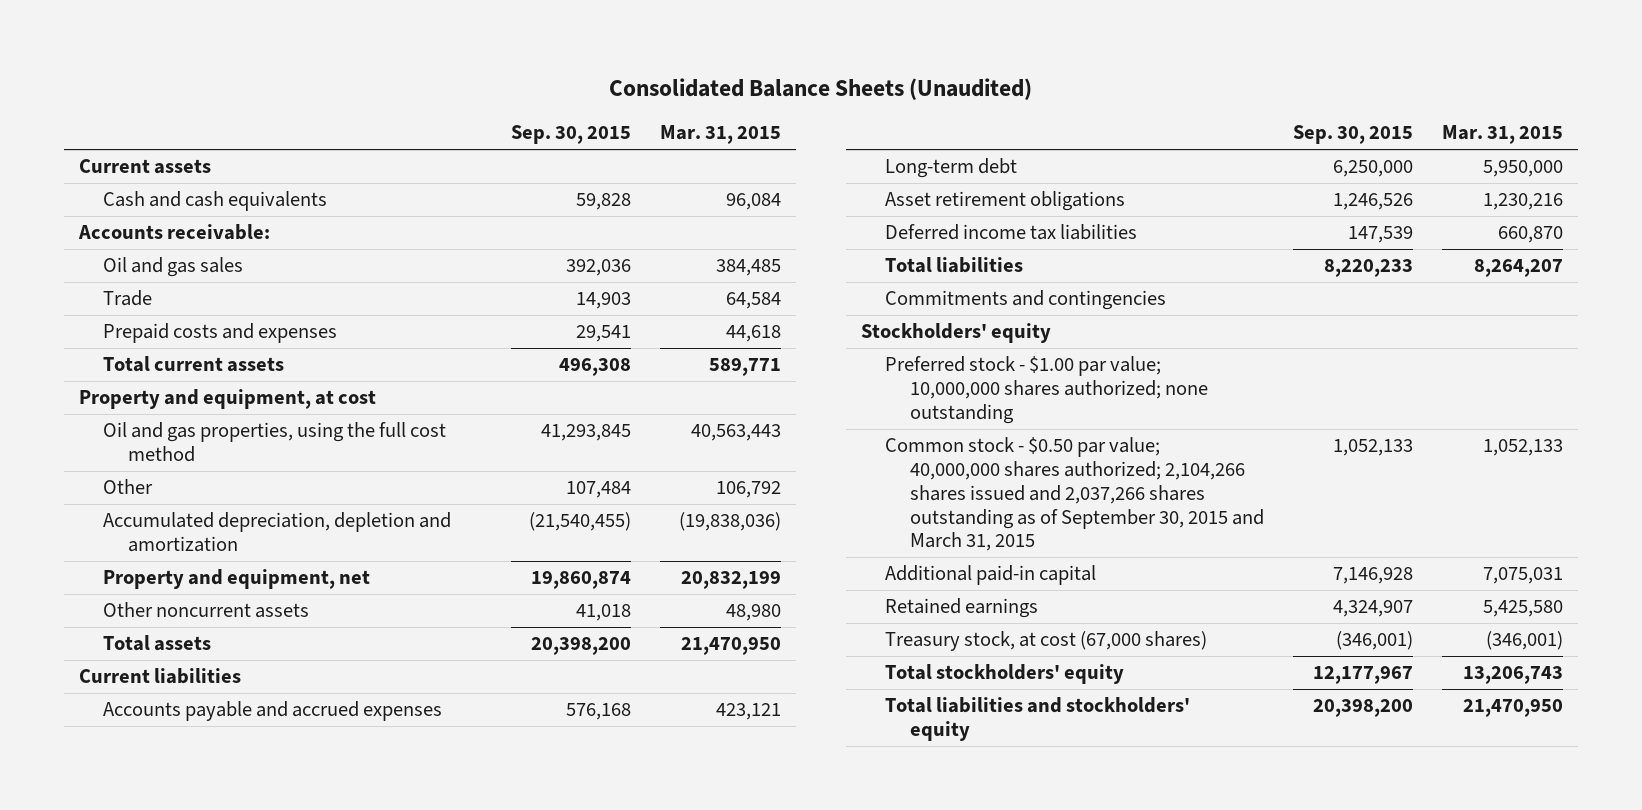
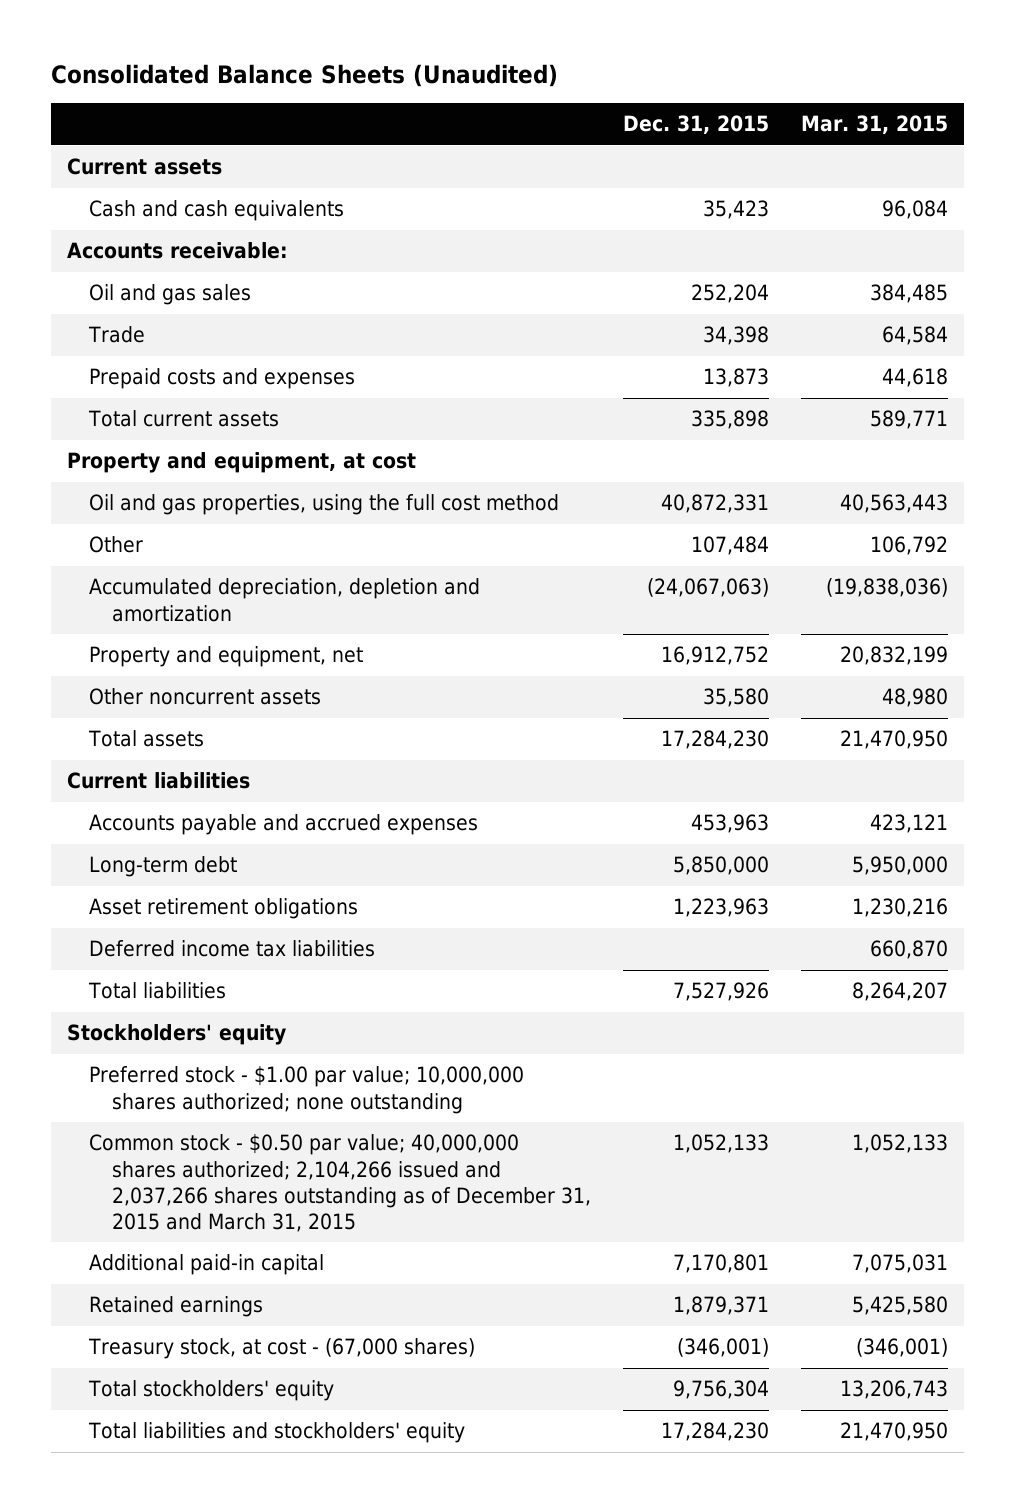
[510,125,631,145] Sep. 30, 2015 -> none
none -> [623,115,770,135] Dec. 31, 2015
[885,290,1167,311] Commitments and contingencies -> none
[885,437,1264,552] Common stock - $0.50 par value; 40,000,000 shares authorized; 2,104,266 shares issued and 2,037,266 shares outstanding as of September 30, 2015 and March 31, 2015 -> [89,1134,592,1233] Common stock - $0.50 par value; 40,000,000 shares authorized; 2,104,266 issued and 2,037,266 shares outstanding as of December 31, 2015 and March 31, 2015
[885,631,1208,652] Treasury stock, at cost (67,000 shares) -> [88,1338,476,1360] Treasury stock, at cost - (67,000 shares)

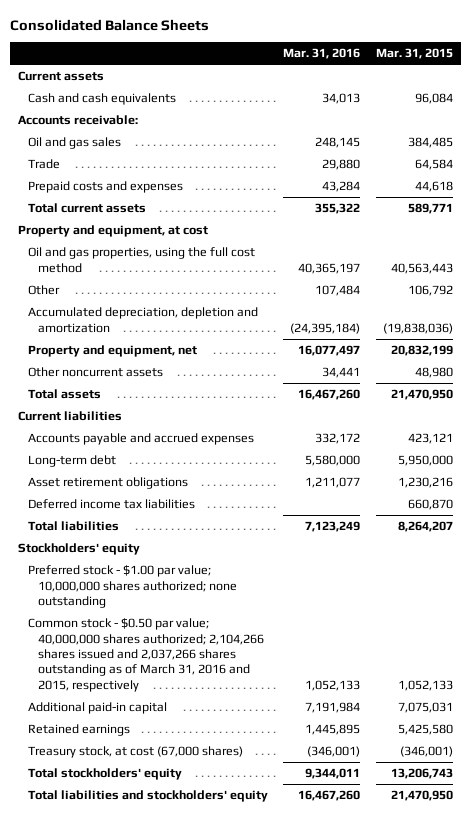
[50,63,558,87] Consolidated Balance Sheets (Unaudited) -> [10,18,210,31] Consolidated Balance Sheets
[623,115,770,135] Dec. 31, 2015 -> none
none -> [283,48,361,60] Mar. 31, 2016
[89,1134,592,1233] Common stock - $0.50 par value; 40,000,000 shares authorized; 2,104,266 issued and 2,037,266 shares outstanding as of December 31, 2015 and March 31, 2015 -> [27,618,265,692] Common stock - $0.50 par value; 40,000,000 shares authorized; 2,104,266 shares issued and 2,037,266 shares outstanding as of March 31, 2016 and 2015, respectively
[88,1338,476,1360] Treasury stock, at cost - (67,000 shares) -> [27,746,243,759] Treasury stock, at cost (67,000 shares)

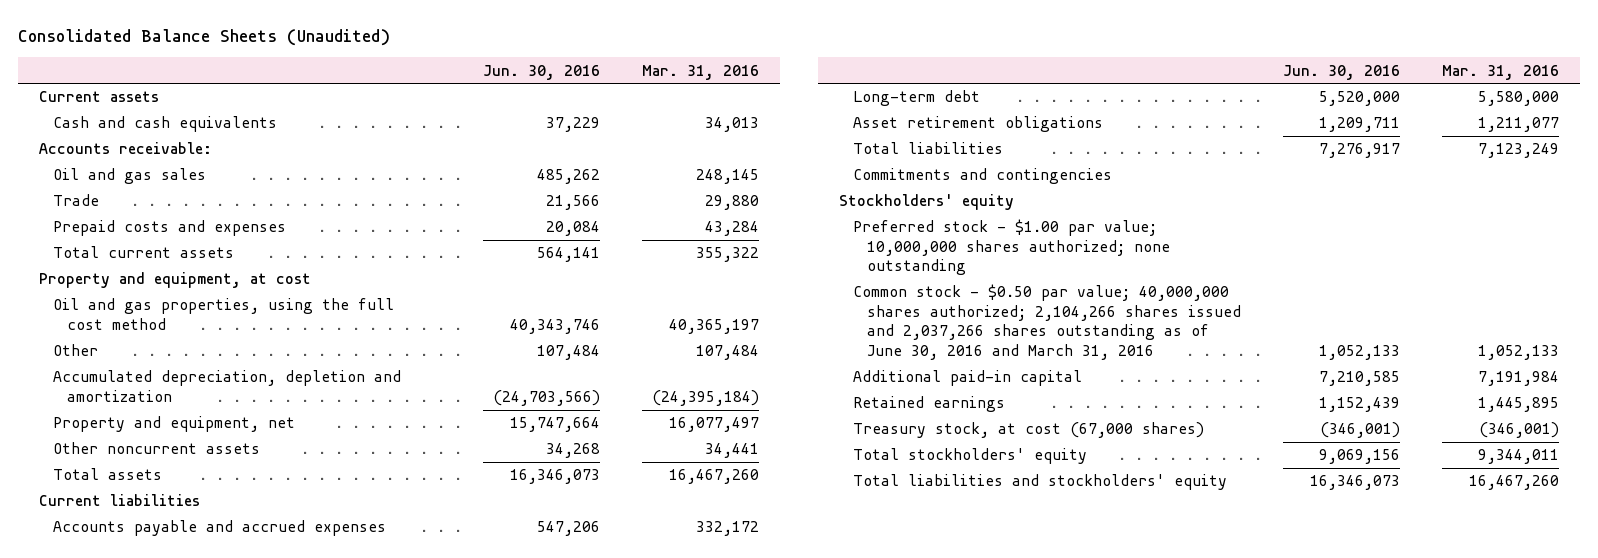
[10,18,210,31] Consolidated Balance Sheets -> [18,28,391,46] Consolidated Balance Sheets (Unaudited)
[375,48,453,60] Mar. 31, 2015 -> none
none -> [482,64,600,80] Jun. 30, 2016
[27,499,195,510] Deferred income tax liabilities -> none
none -> [852,168,1112,185] Commitments and contingencies
[27,618,265,692] Common stock - $0.50 par value; 40,000,000 shares authorized; 2,104,266 shares issued and 2,037,266 shares outstanding as of March 31, 2016 and 2015, respectively -> [852,284,1241,360] Common stock - $0.50 par value; 40,000,000 shares authorized; 2,104,266 shares issued and 2,037,266 shares outstanding as of June 30, 2016 and March 31, 2016

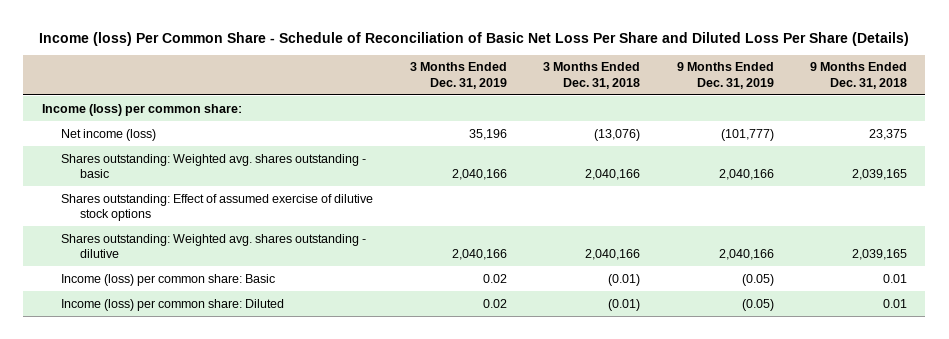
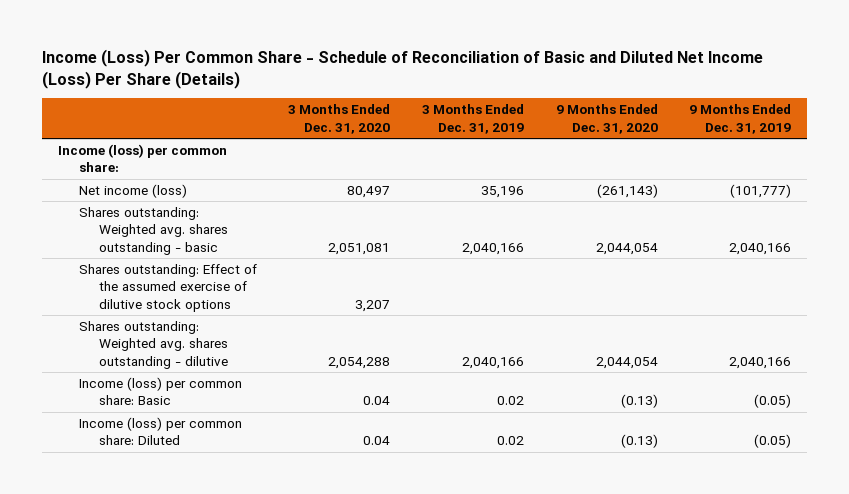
[39,31,910,46] Income (loss) Per Common Share - Schedule of Reconciliation of Basic Net Loss Per Share and Diluted Loss Per Share (Details) -> [42,49,764,89] Income (Loss) Per Common Share - Schedule of Reconciliation of Basic and Diluted Net Income (Loss) Per Share (Details)
[543,62,641,89] 3 Months Ended Dec. 31, 2018 -> none
[810,62,908,89] 9 Months Ended Dec. 31, 2018 -> none
none -> [288,104,391,134] 3 Months Ended Dec. 31, 2020
none -> [555,104,658,134] 9 Months Ended Dec. 31, 2020
[61,193,374,222] Shares outstanding: Effect of assumed exercise of dilutive stock options -> [78,264,257,312] Shares outstanding: Effect of the assumed exercise of dilutive stock options

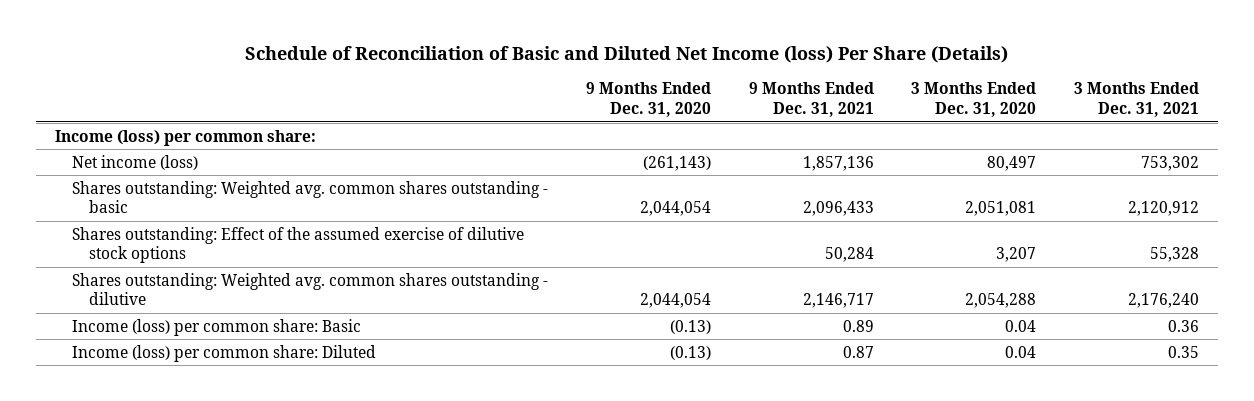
[42,49,764,89] Income (Loss) Per Common Share - Schedule of Reconciliation of Basic and Diluted Net Income (Loss) Per Share (Details) -> [245,46,1009,64] Schedule of Reconciliation of Basic and Diluted Net Income (loss) Per Share (Details)
[421,104,524,134] 3 Months Ended Dec. 31, 2019 -> none
[689,104,792,134] 9 Months Ended Dec. 31, 2019 -> none
none -> [748,82,874,118] 9 Months Ended Dec. 31, 2021
none -> [1074,82,1200,118] 3 Months Ended Dec. 31, 2021
[78,207,229,255] Shares outstanding: Weighted avg. shares outstanding - basic -> [72,180,549,214] Shares outstanding: Weighted avg. common shares outstanding - basic
[78,321,229,369] Shares outstanding: Weighted avg. shares outstanding - dilutive -> [72,272,549,306] Shares outstanding: Weighted avg. common shares outstanding - dilutive

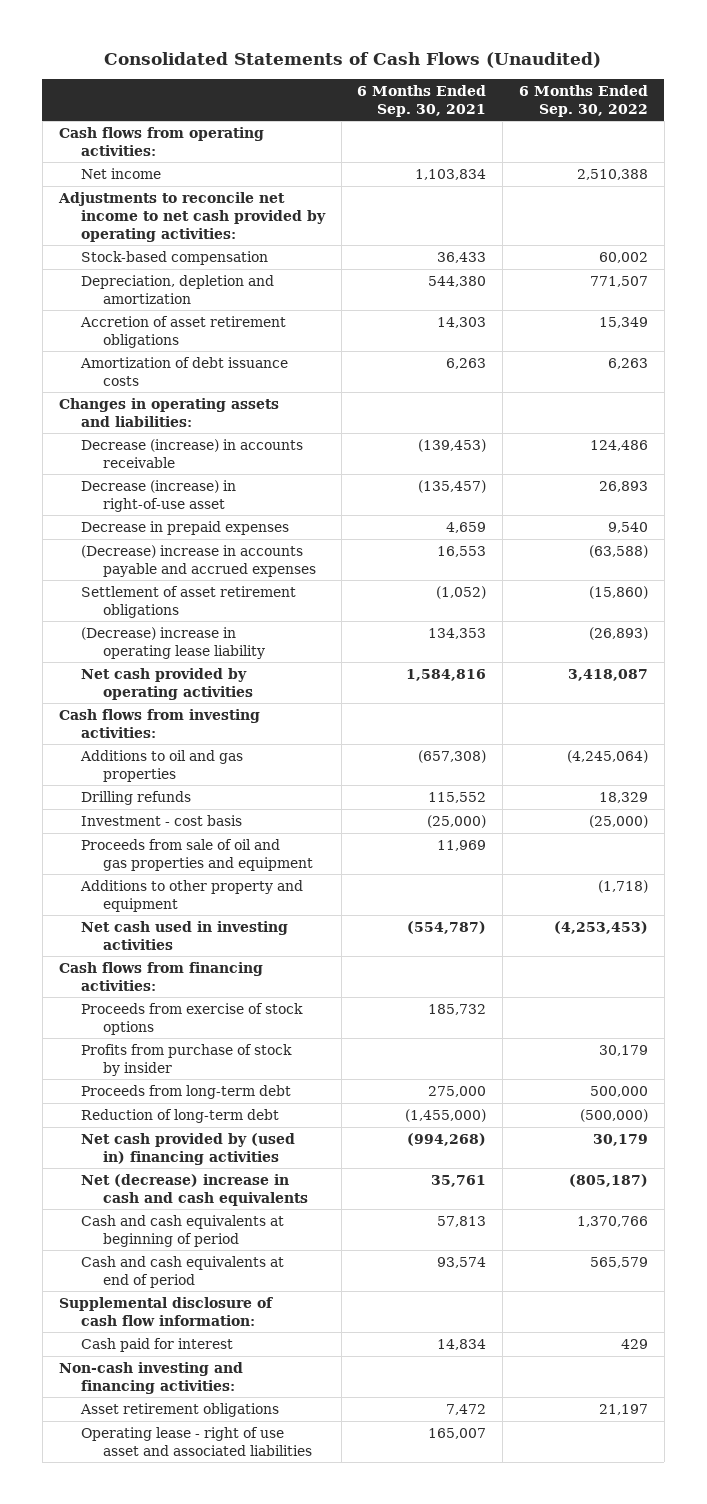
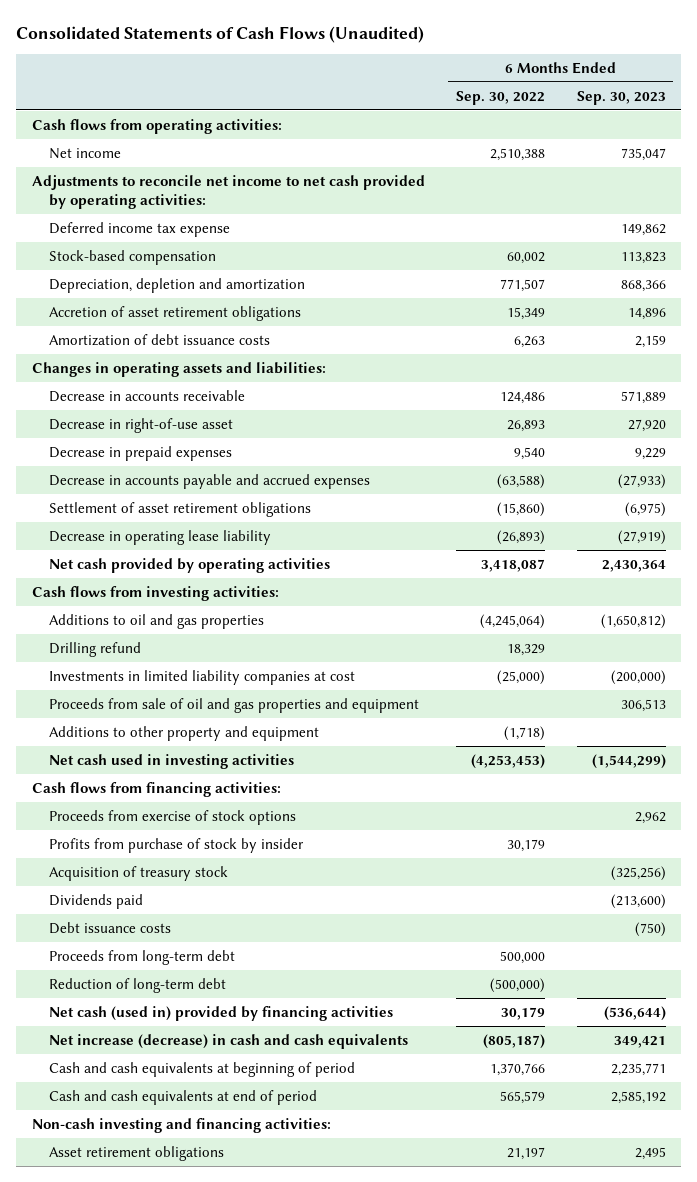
[357,84,487,117] 6 Months Ended Sep. 30, 2021 -> none
none -> [576,90,666,105] Sep. 30, 2023
none -> [49,221,231,237] Deferred income tax expense
[80,438,303,468] Decrease (increase) in accounts receivable -> [49,389,246,402] Decrease in accounts receivable
[80,479,236,512] Decrease (increase) in right-of-use asset -> [49,417,234,433] Decrease in right-of-use asset
[80,544,316,577] (Decrease) increase in accounts payable and accrued expenses -> [49,473,371,489] Decrease in accounts payable and accrued expenses
[80,626,265,659] (Decrease) increase in operating lease liability -> [49,529,272,545] Decrease in operating lease liability
[80,790,191,805] Drilling refunds -> [49,641,142,657] Drilling refund
[80,814,242,826] Investment - cost basis -> [49,669,356,685] Investments in limited liability companies at cost
none -> [49,865,229,881] Acquisition of treasury stock
none -> [49,893,144,909] Dividends paid
none -> [49,921,172,934] Debt issuance costs
[80,1132,295,1165] Net cash provided by (used in) financing activities -> [49,1005,394,1021] Net cash (used in) provided by financing activities
[80,1173,308,1206] Net (decrease) increase in cash and cash equivalents -> [49,1033,409,1049] Net increase (decrease) in cash and cash equivalents
[58,1296,273,1326] Supplemental disclosure of cash flow information: -> none
[80,1337,233,1352] Cash paid for interest -> none
[80,1426,312,1456] Operating lease - right of use asset and associated liabilities -> none

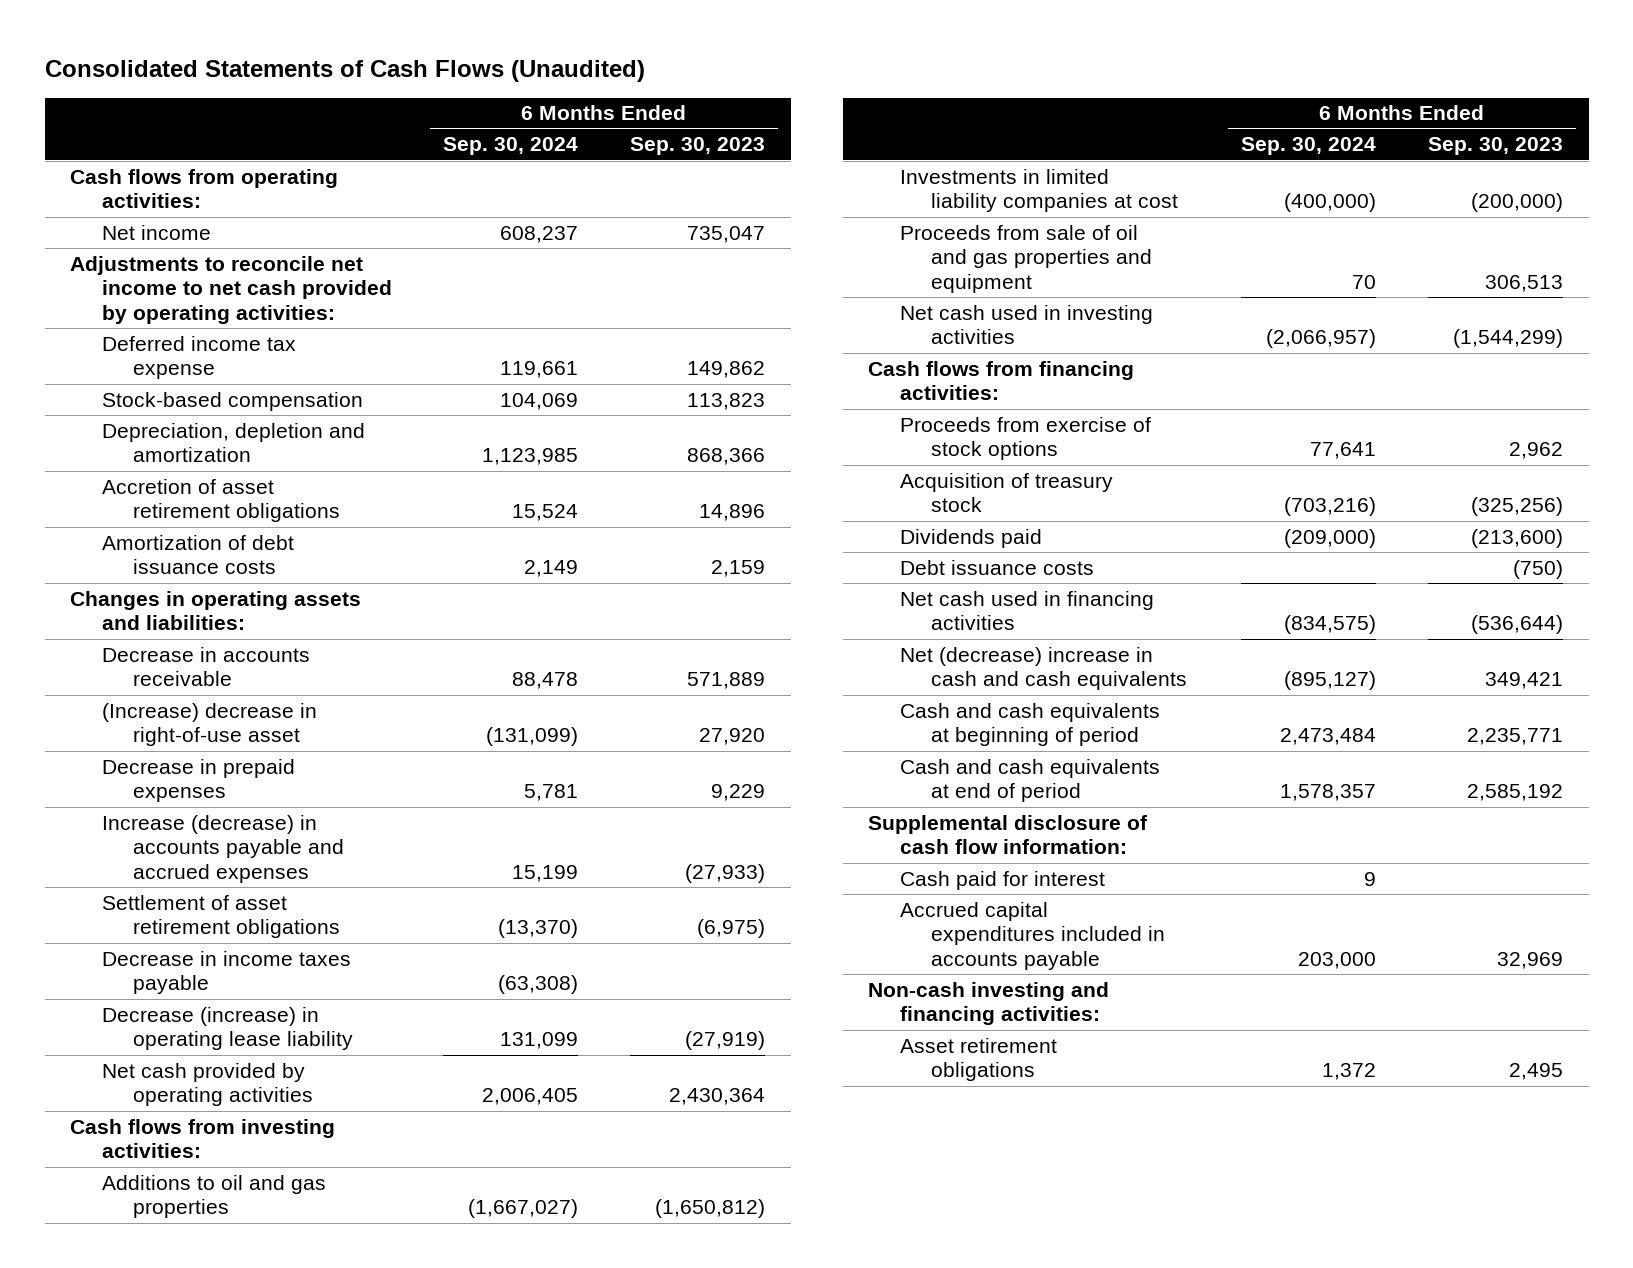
[456,90,546,105] Sep. 30, 2022 -> none
none -> [443,137,579,156] Sep. 30, 2024
[49,417,234,433] Decrease in right-of-use asset -> [101,702,317,747] (Increase) decrease in right-of-use asset
[49,473,371,489] Decrease in accounts payable and accrued expenses -> [101,814,344,883] Increase (decrease) in accounts payable and accrued expenses
none -> [101,950,351,995] Decrease in income taxes payable
[49,529,272,545] Decrease in operating lease liability -> [101,1006,353,1051] Decrease (increase) in operating lease liability
[49,641,142,657] Drilling refund -> none
[49,725,320,741] Additions to other property and equipment -> none
[49,837,305,853] Profits from purchase of stock by insider -> none
[49,949,236,965] Proceeds from long-term debt -> none
[49,977,227,993] Reduction of long-term debt -> none
[49,1005,394,1021] Net cash (used in) provided by financing activities -> [899,590,1154,631] Net cash used in financing activities
[49,1033,409,1049] Net increase (decrease) in cash and cash equivalents -> [899,646,1188,691] Net (decrease) increase in cash and cash equivalents
none -> [868,814,1149,855] Supplemental disclosure of cash flow information:
none -> [899,870,1105,890] Cash paid for interest
none -> [899,901,1166,970] Accrued capital expenditures included in accounts payable

